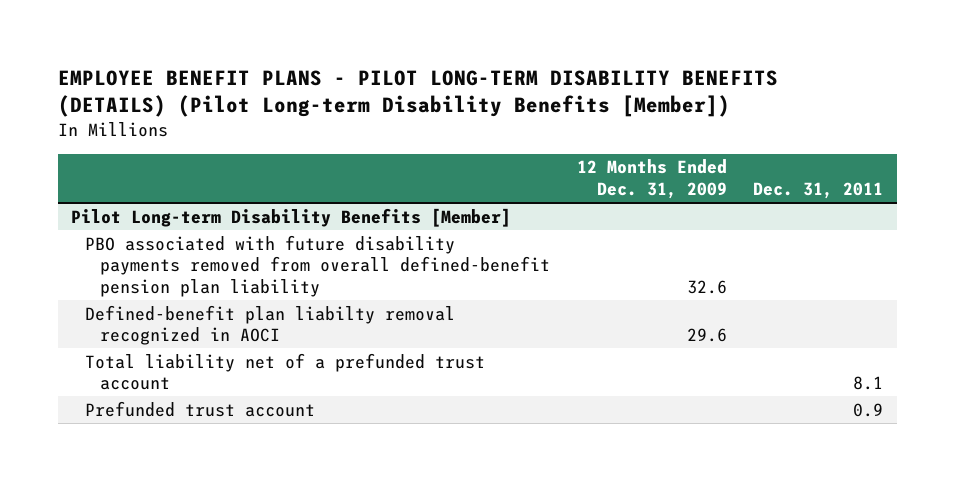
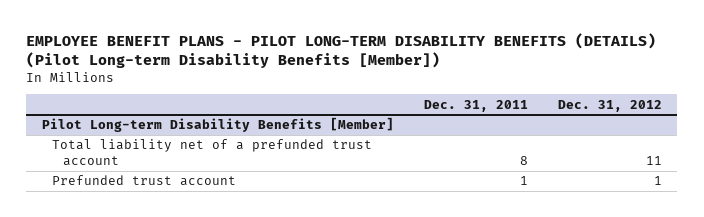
[576,159,727,199] 12 Months Ended Dec. 31, 2009 -> none
none -> [558,99,663,112] Dec. 31, 2012
[85,234,550,297] PBO associated with future disability payments removed from overall defined-benefit pension plan liability -> none
[85,304,456,346] Defined-benefit plan liabilty removal recognized in AOCI -> none
[853,376,884,391] 8.1 -> [519,155,528,165] 8
[853,402,884,417] 0.9 -> [519,176,528,186] 1

